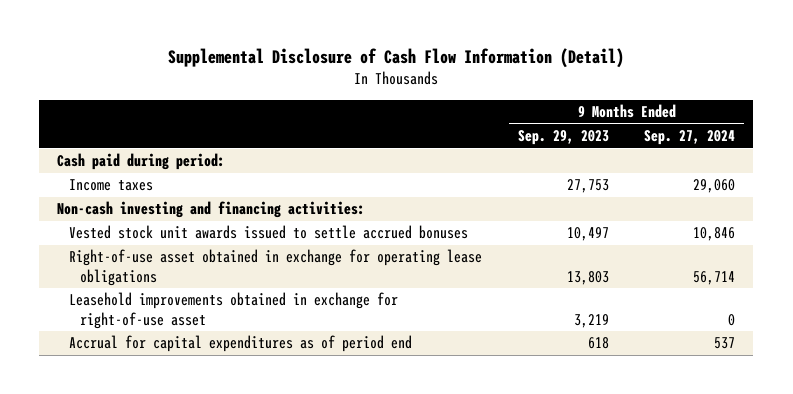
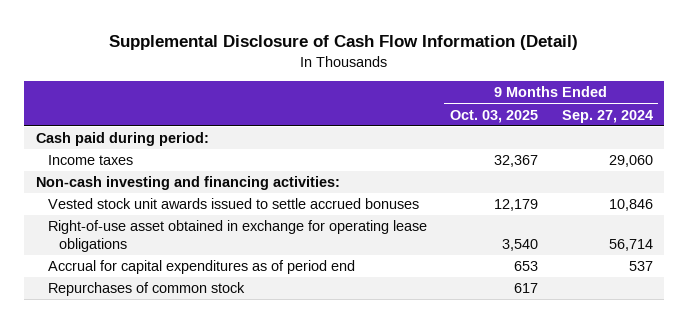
[517,130,609,146] Sep. 29, 2023 -> none
none -> [450,109,539,123] Oct. 03, 2025
[68,292,398,329] Leasehold improvements obtained in exchange for right-of-use asset -> none
none -> [47,282,245,297] Repurchases of common stock

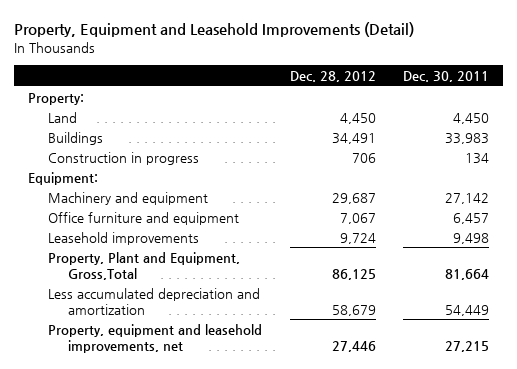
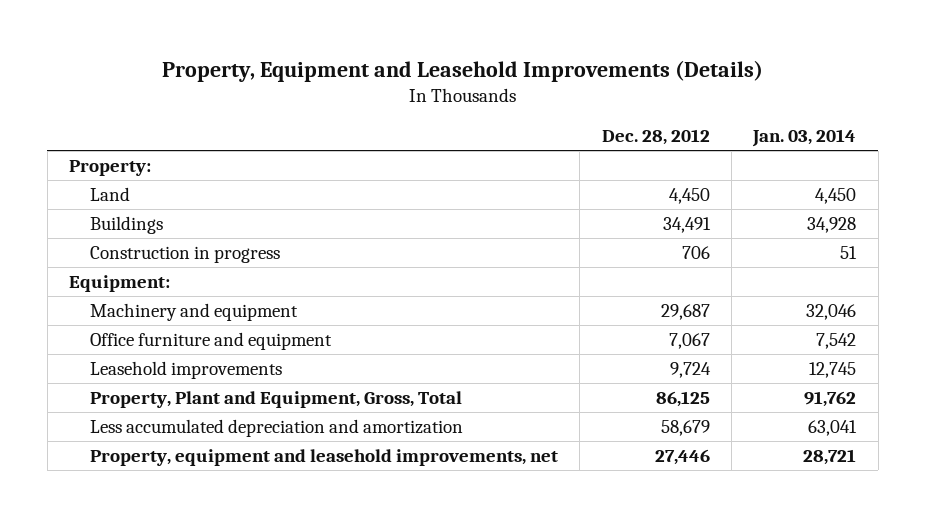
[13,22,414,38] Property, Equipment and Leasehold Improvements (Detail) -> [161,59,763,82] Property, Equipment and Leasehold Improvements (Details)
[403,71,490,83] Dec. 30, 2011 -> none
none -> [752,129,857,148] Jan. 03, 2014
[47,251,240,280] Property, Plant and Equipment, Gross,Total -> [89,391,462,409] Property, Plant and Equipment, Gross, Total

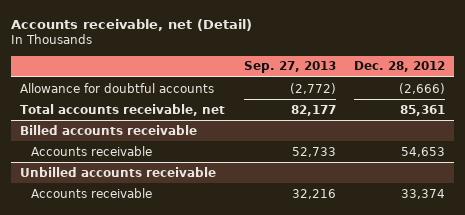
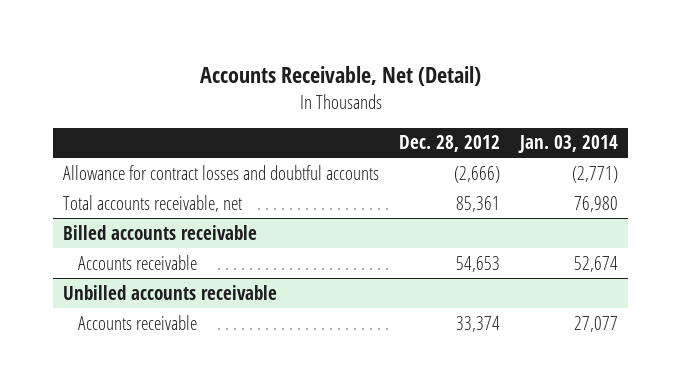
[11,18,253,31] Accounts receivable, net (Detail) -> [199,65,481,86] Accounts Receivable, Net (Detail)
[243,61,336,74] Sep. 27, 2013 -> none
none -> [518,135,619,154] Jan. 03, 2014
[20,82,215,93] Allowance for doubtful accounts -> [62,164,379,180] Allowance for contract losses and doubtful accounts

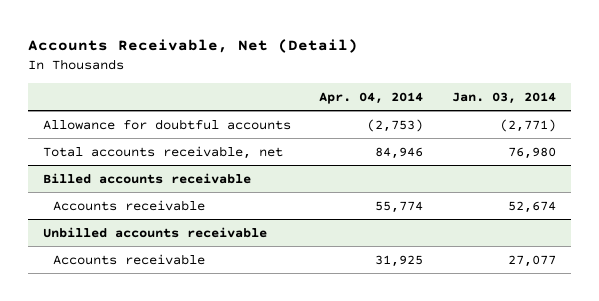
[399,135,501,153] Dec. 28, 2012 -> none
none -> [319,91,424,104] Apr. 04, 2014
[62,164,379,180] Allowance for contract losses and doubtful accounts -> [42,118,291,130] Allowance for doubtful accounts

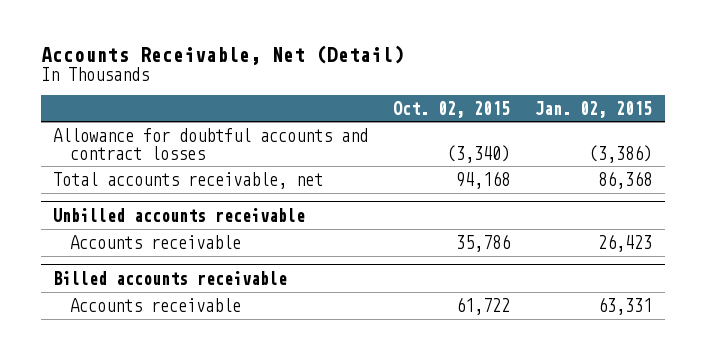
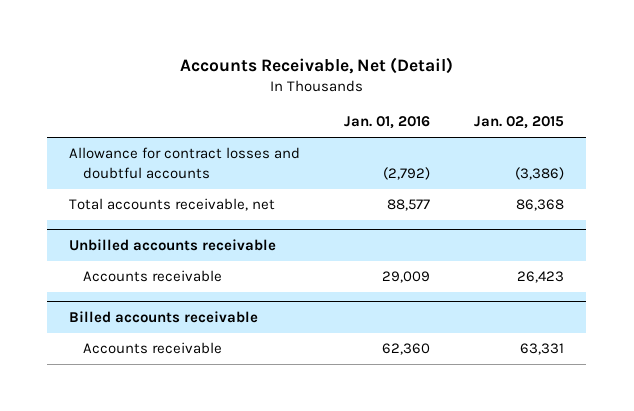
[393,100,511,118] Oct. 02, 2015 -> none
none -> [344,116,431,130] Jan. 01, 2016
[53,127,369,160] Allowance for doubtful accounts and contract losses -> [69,147,301,179] Allowance for contract losses and doubtful accounts

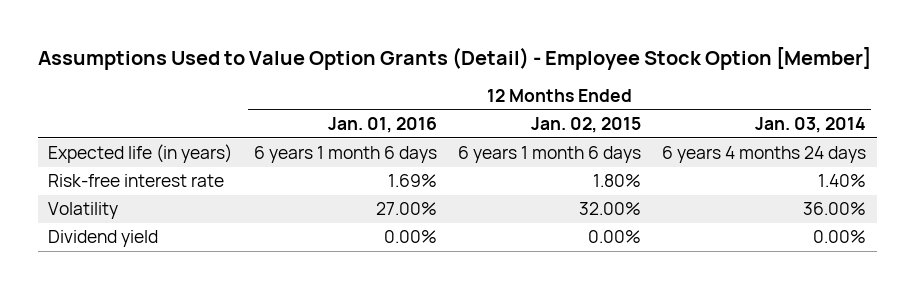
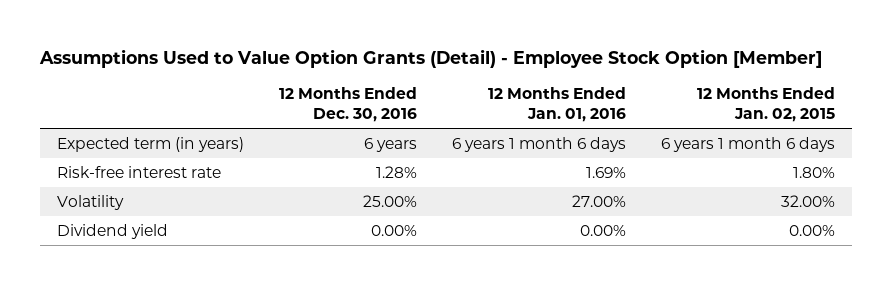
[754,117,866,134] Jan. 03, 2014 -> none
none -> [279,87,418,123] 12 Months Ended Dec. 30, 2016
[48,144,233,164] Expected life (in years) -> [57,136,245,152] Expected term (in years)

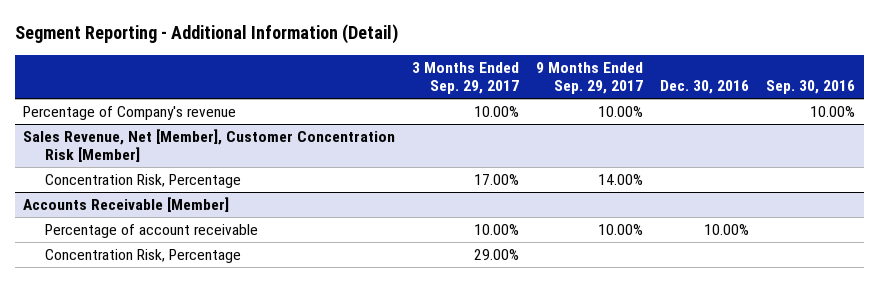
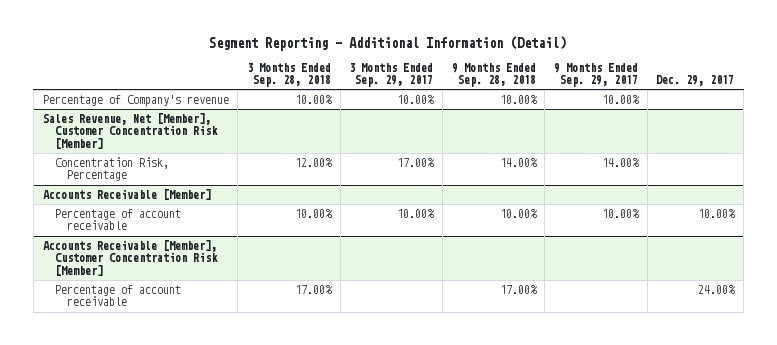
[660,80,750,95] Dec. 30, 2016 -> none
[766,80,856,95] Sep. 30, 2016 -> none
none -> [246,62,331,88] 3 Months Ended Sep. 28, 2018
none -> [451,62,536,88] 9 Months Ended Sep. 28, 2018
none -> [656,75,735,87] Dec. 29, 2017
[45,248,242,263] Concentration Risk, Percentage -> none
none -> [42,240,218,276] Accounts Receivable [Member], Customer Concentration Risk [Member]
none -> [54,285,181,307] Percentage of account receivable

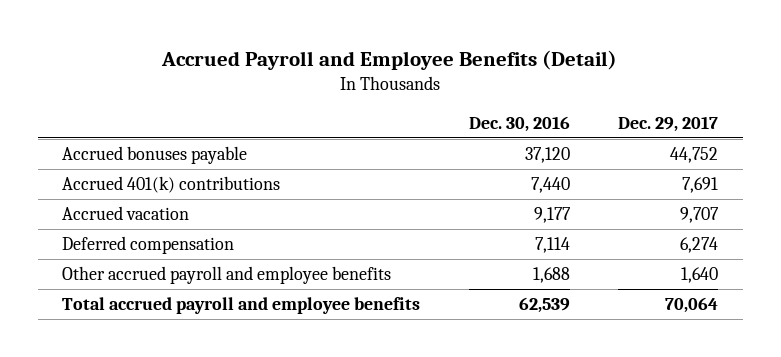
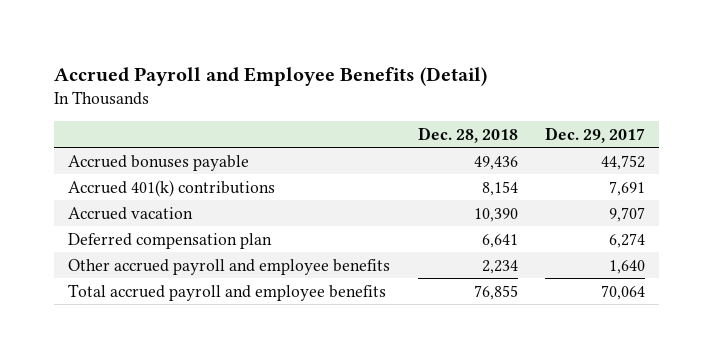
[468,115,570,132] Dec. 30, 2016 -> none
none -> [417,126,518,143] Dec. 28, 2018
[62,235,235,254] Deferred compensation -> [67,232,272,249] Deferred compensation plan

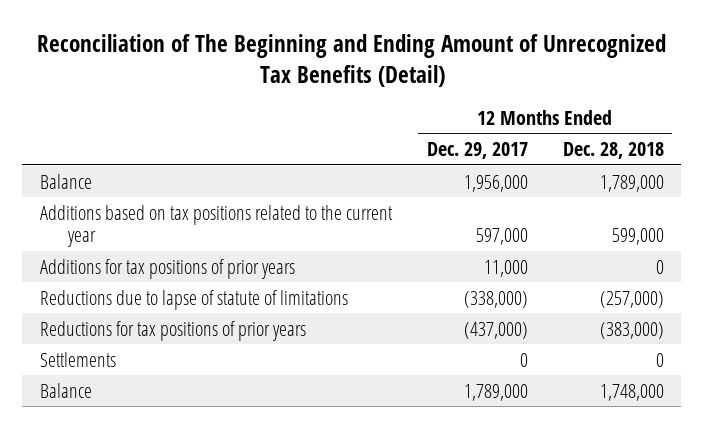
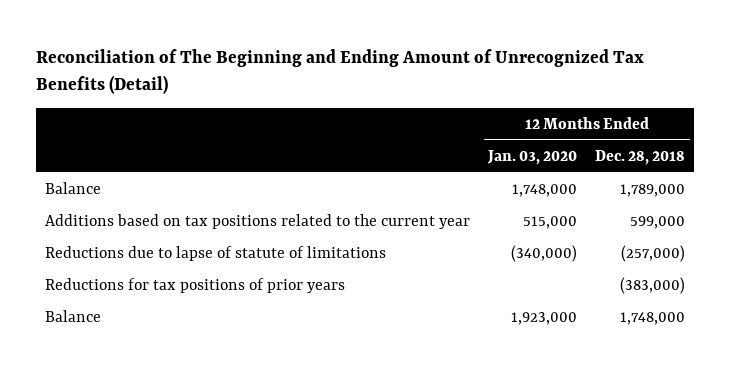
[426,142,528,160] Dec. 29, 2017 -> none
none -> [487,149,578,165] Jan. 03, 2020
[39,258,295,279] Additions for tax positions of prior years -> none
[39,351,116,367] Settlements -> none

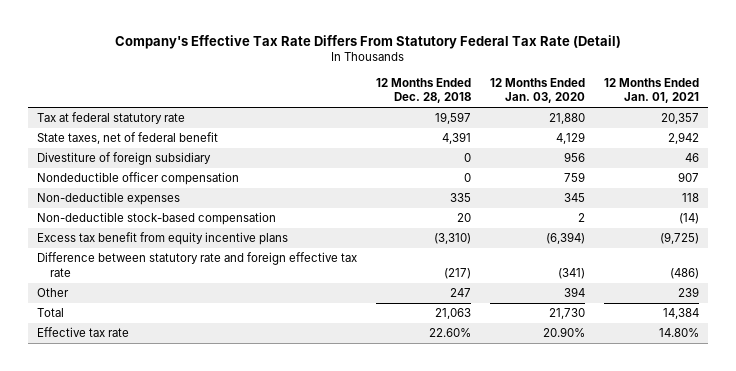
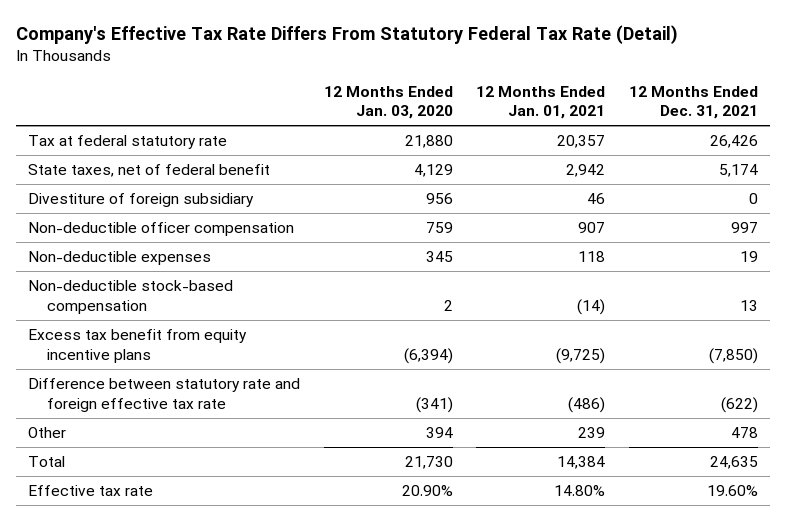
[375,77,471,104] 12 Months Ended Dec. 28, 2018 -> none
none -> [628,85,758,120] 12 Months Ended Dec. 31, 2021
[37,172,240,186] Nondeductible officer compensation -> [28,222,295,237] Non-deductible officer compensation

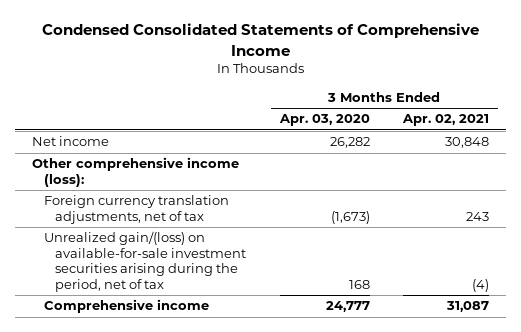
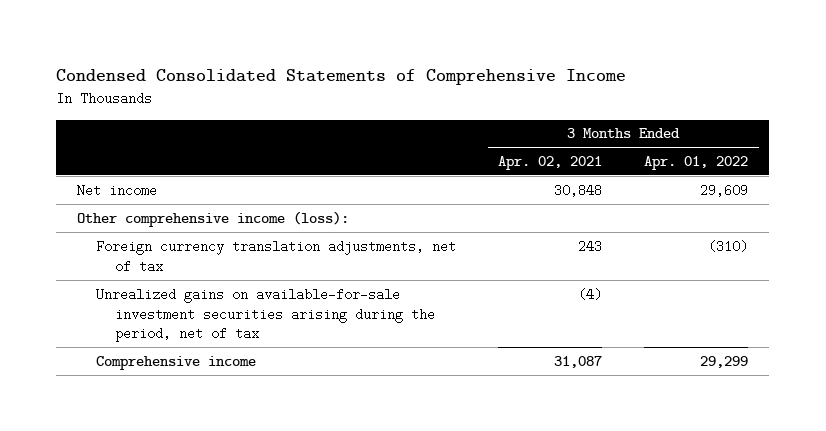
[278,114,370,127] Apr. 03, 2020 -> none
none -> [644,155,749,170] Apr. 01, 2022
[43,231,247,292] Unrealized gain/(loss) on available-for-sale investment securities arising during the period, net of tax -> [95,287,435,343] Unrealized gains on available-for-sale investment securities arising during the period, net of tax

